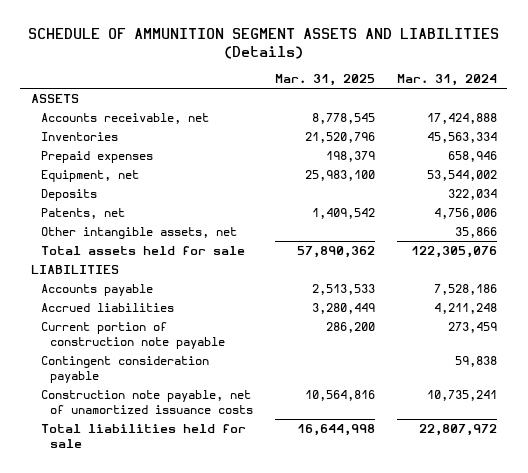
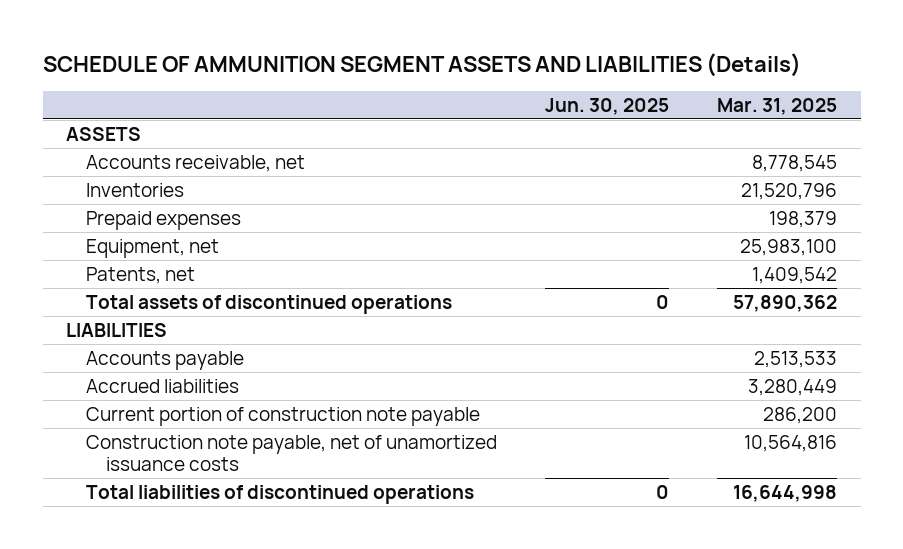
[396,74,497,87] Mar. 31, 2024 -> none
none -> [545,97,670,115] Jun. 30, 2025
[40,189,97,202] Deposits -> none
[40,227,237,240] Other intangible assets, net -> none
[40,246,245,256] Total assets held for sale -> [86,294,453,314] Total assets of discontinued operations
[40,356,209,383] Contingent consideration payable -> none
[40,424,246,448] Total liabilities held for sale -> [86,484,475,504] Total liabilities of discontinued operations

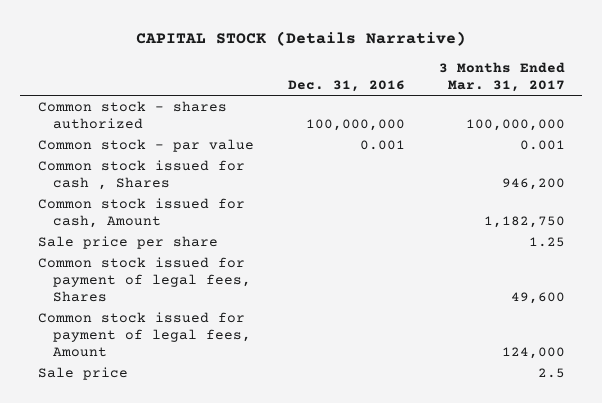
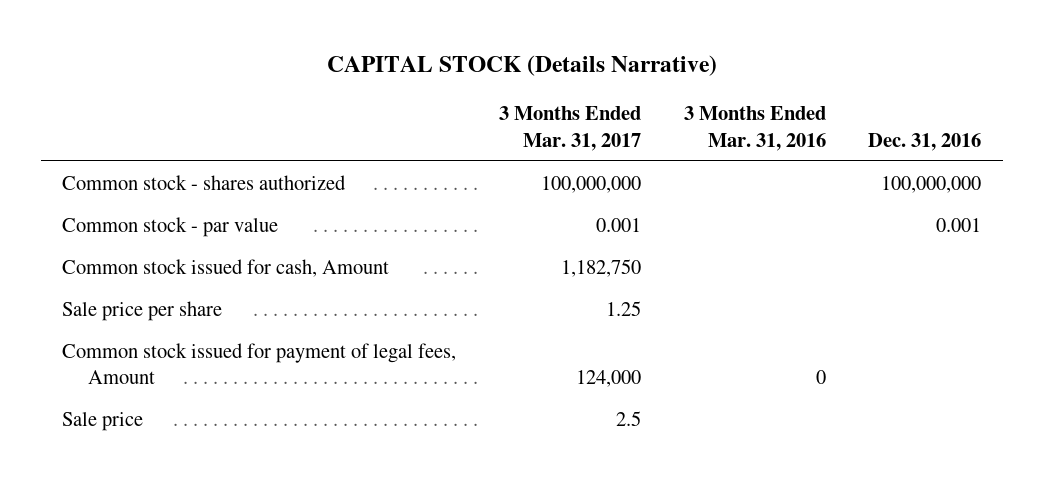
none -> [683,106,826,151] 3 Months Ended Mar. 31, 2016
[37,159,245,190] Common stock issued for cash , Shares -> none
[37,256,252,302] Common stock issued for payment of legal fees, Shares -> none

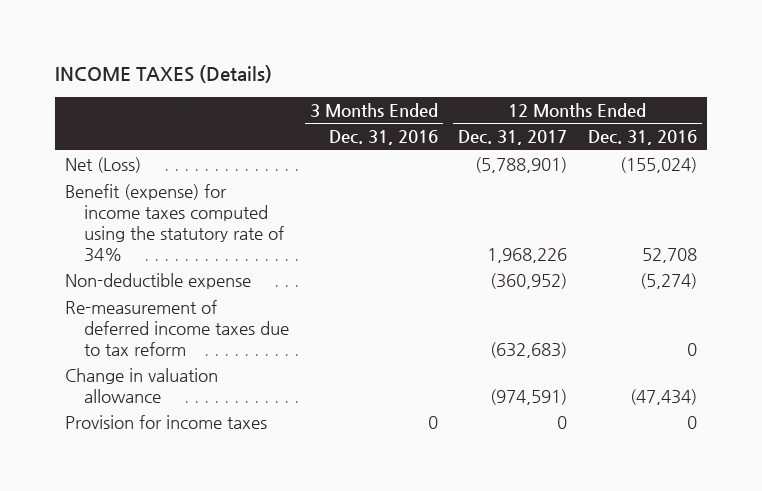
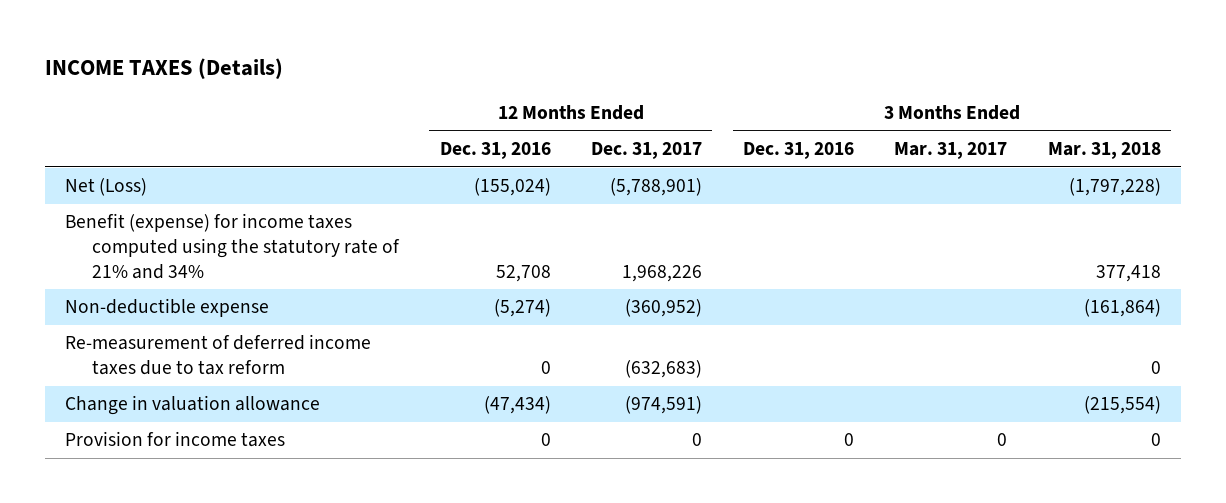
none -> [894,142,1008,160] Mar. 31, 2017
none -> [1048,142,1162,160] Mar. 31, 2018
[64,184,285,262] Benefit (expense) for income taxes computed using the statutory rate of 34% -> [65,213,400,279] Benefit (expense) for income taxes computed using the statutory rate of 21% and 34%

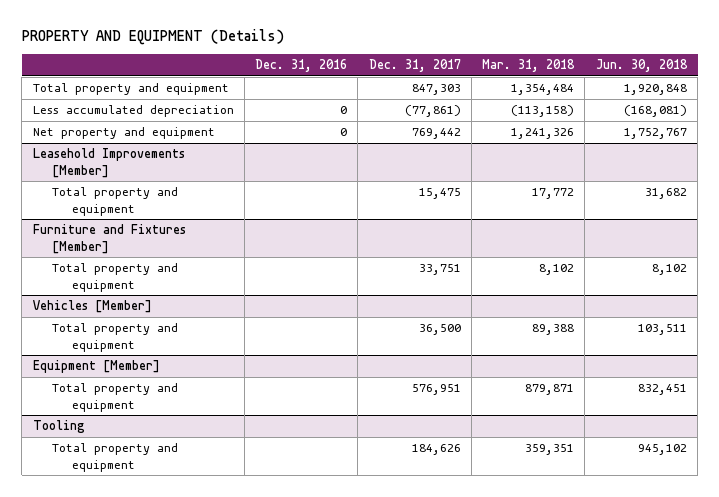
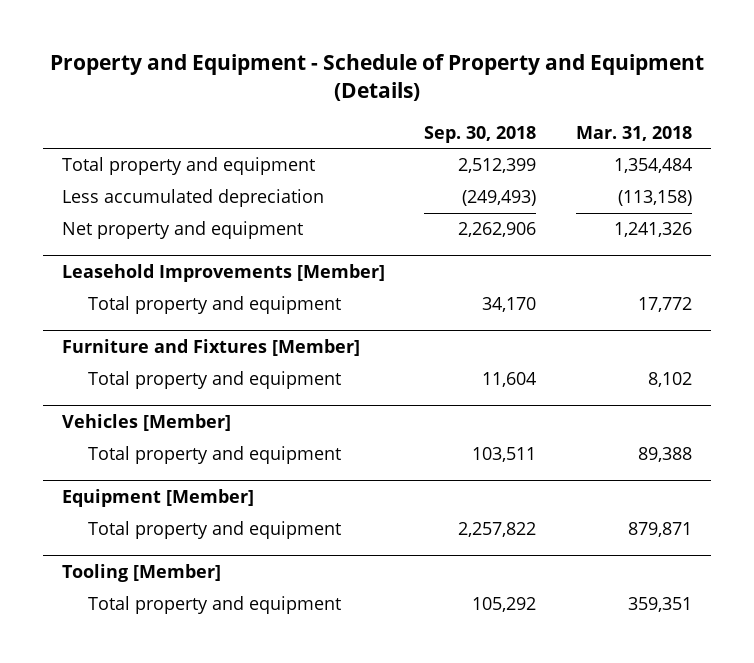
[21,29,284,46] PROPERTY AND EQUIPMENT (Details) -> [49,54,704,102] Property and Equipment - Schedule of Property and Equipment (Details)
[255,59,348,73] Dec. 31, 2016 -> none
[368,59,461,73] Dec. 31, 2017 -> none
[595,59,688,73] Jun. 30, 2018 -> none
none -> [424,125,537,143] Sep. 30, 2018
[32,420,85,434] Tooling -> [62,564,222,583] Tooling [Member]

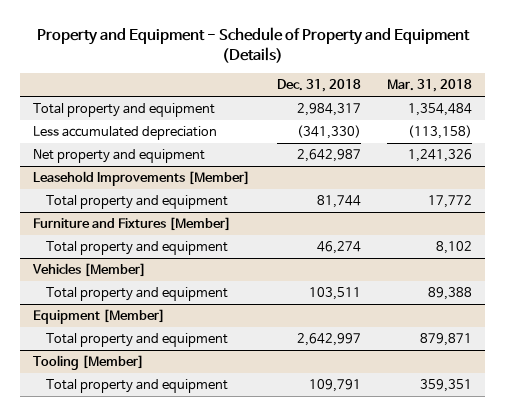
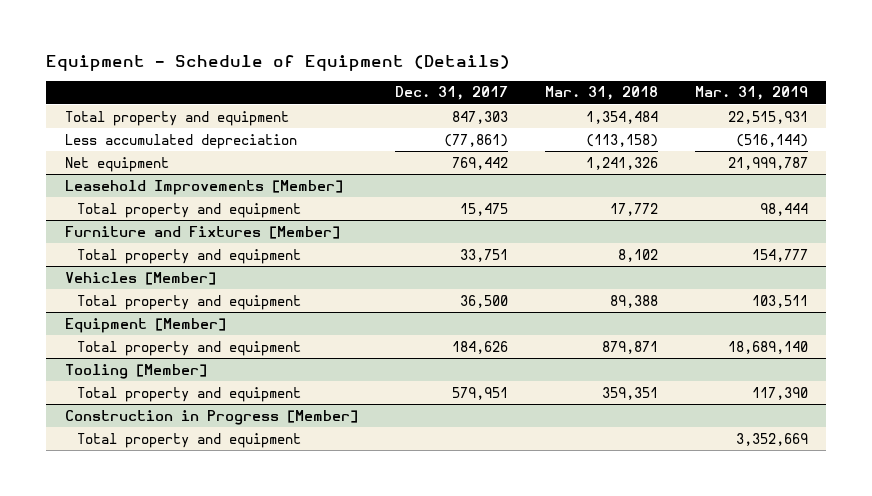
[36,27,470,64] Property and Equipment - Schedule of Property and Equipment (Details) -> [46,55,511,72] Equipment - Schedule of Equipment (Details)
[276,79,361,93] Dec. 31, 2018 -> none
none -> [394,86,508,101] Dec. 31, 2017
none -> [694,86,808,101] Mar. 31, 2019
[33,149,206,164] Net property and equipment -> [64,156,169,172] Net equipment
none -> [64,409,358,425] Construction in Progress [Member]
none -> [77,432,302,448] Total property and equipment

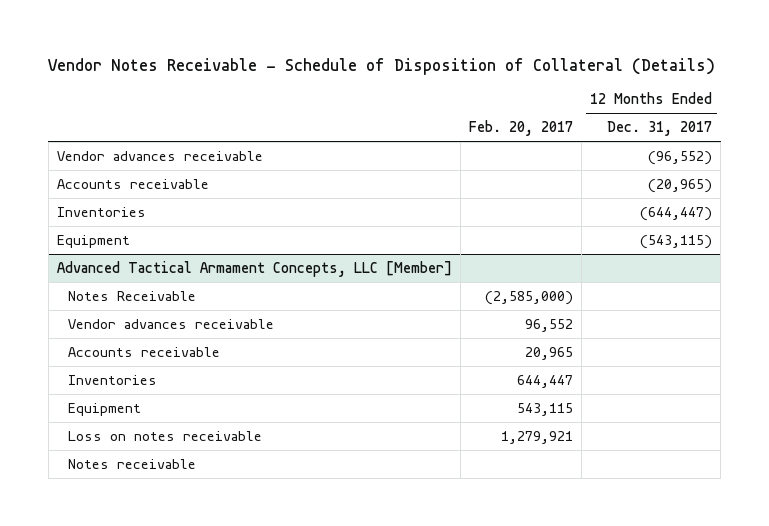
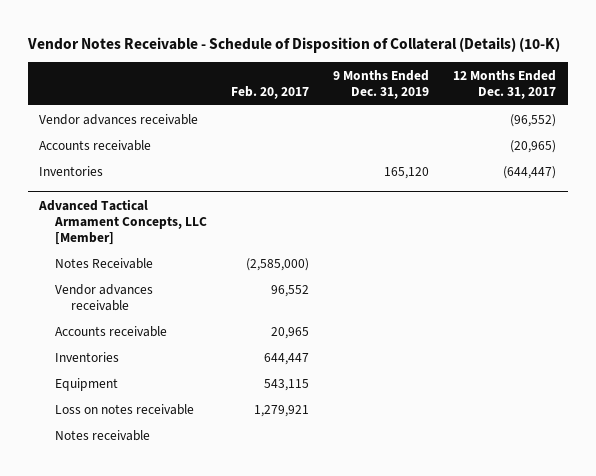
[48,57,716,75] Vendor Notes Receivable - Schedule of Disposition of Collateral (Details) -> [26,36,560,53] Vendor Notes Receivable - Schedule of Disposition of Collateral (Details) (10-K)
none -> [333,70,430,100] 9 Months Ended Dec. 31, 2019
[56,234,130,248] Equipment -> none

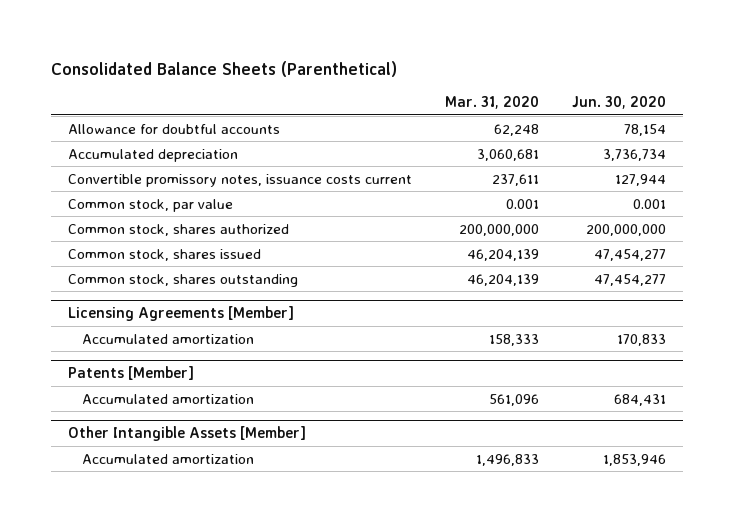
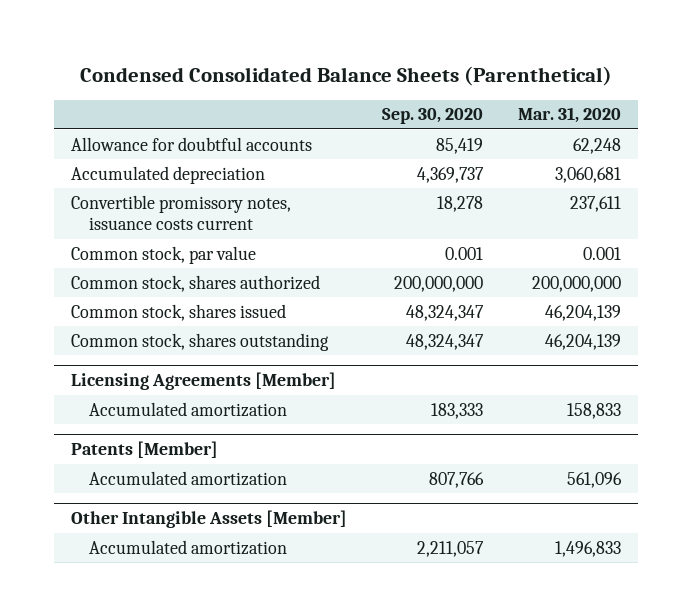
[51,60,398,77] Consolidated Balance Sheets (Parenthetical) -> [79,65,612,86] Condensed Consolidated Balance Sheets (Parenthetical)
[572,96,667,110] Jun. 30, 2020 -> none
none -> [381,108,483,125] Sep. 30, 2020
[489,333,540,346] 158,333 -> [566,402,621,419] 158,833

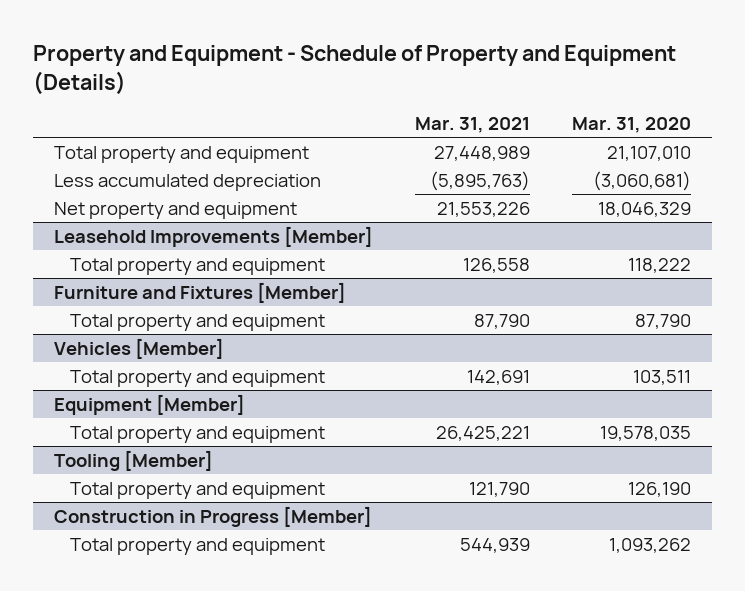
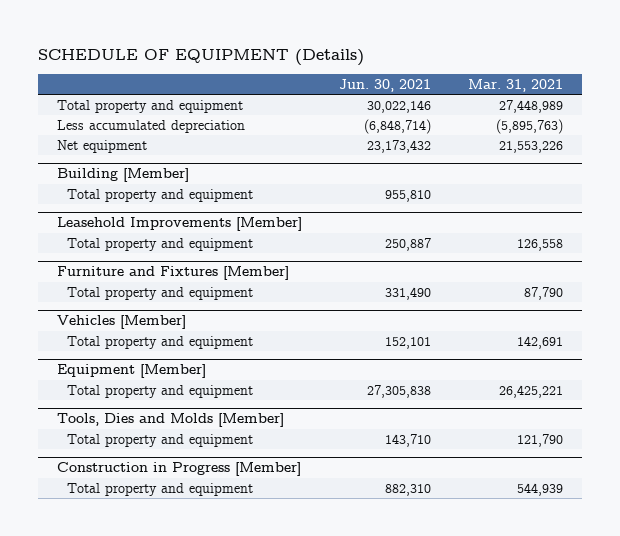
[32,45,676,96] Property and Equipment - Schedule of Property and Equipment (Details) -> [38,49,365,67] SCHEDULE OF EQUIPMENT (Details)
[572,116,692,133] Mar. 31, 2020 -> none
none -> [339,79,432,93] Jun. 30, 2021
[53,201,297,219] Net property and equipment -> [57,139,148,153] Net equipment
none -> [57,168,190,183] Building [Member]
none -> [67,188,254,202] Total property and equipment
[53,449,213,471] Tooling [Member] -> [57,413,285,428] Tools, Dies and Molds [Member]

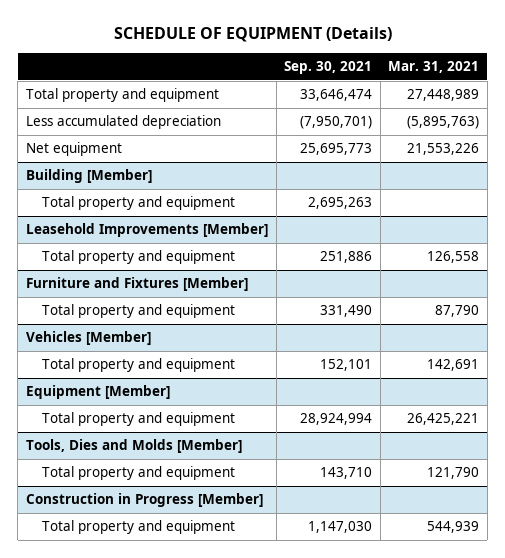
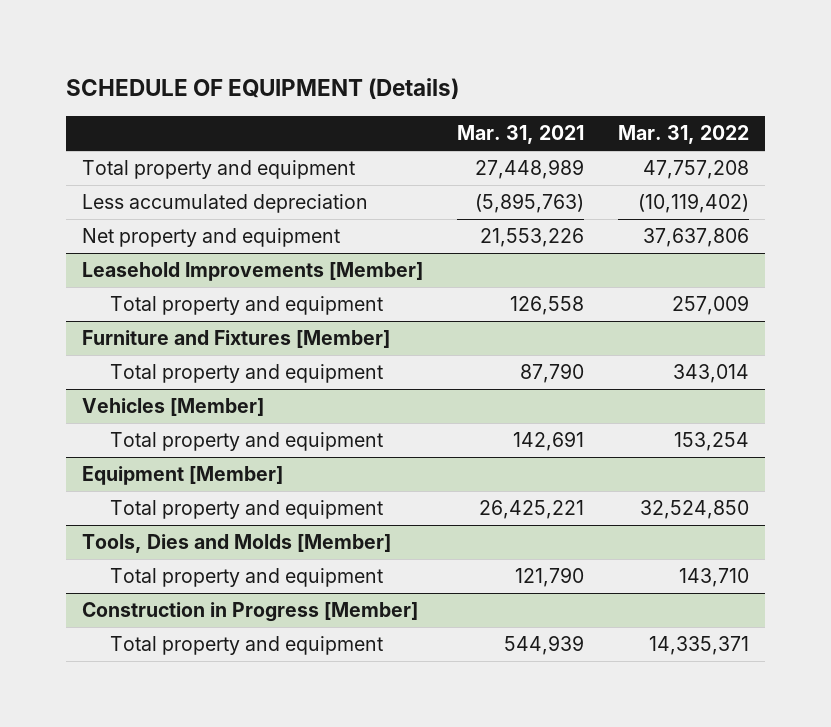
[284,61,373,75] Sep. 30, 2021 -> none
none -> [617,125,749,145] Mar. 31, 2022
[25,169,152,184] Building [Member] -> none
[41,196,235,211] Total property and equipment -> none
[25,142,122,157] Net equipment -> [82,228,341,248] Net property and equipment

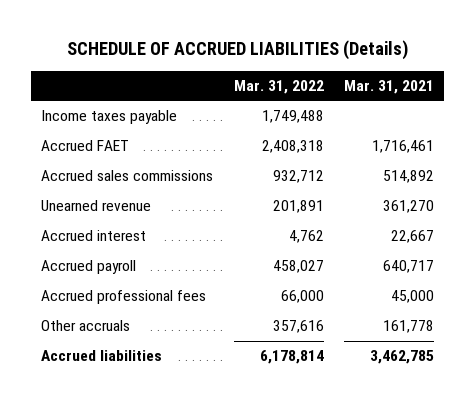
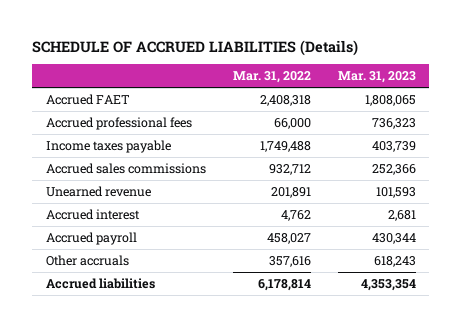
[344,80,435,95] Mar. 31, 2021 -> none
none -> [337,71,416,84] Mar. 31, 2023
[41,290,207,305] Accrued professional fees -> [45,117,192,131] Accrued professional fees
[41,110,178,125] Income taxes payable -> [45,140,171,154] Income taxes payable

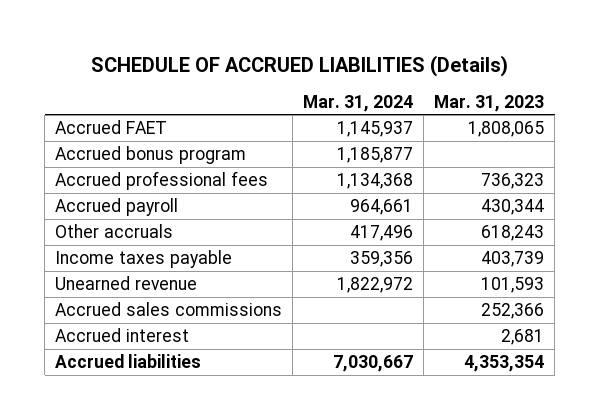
[232,71,311,84] Mar. 31, 2022 -> none
none -> [303,94,414,112] Mar. 31, 2024
none -> [55,145,247,164] Accrued bonus program
[45,232,137,246] Accrued payroll -> [55,197,179,216] Accrued payroll
[45,255,129,267] Other accruals -> [55,223,174,238] Other accruals
[45,163,206,175] Accrued sales commissions -> [55,301,283,316] Accrued sales commissions

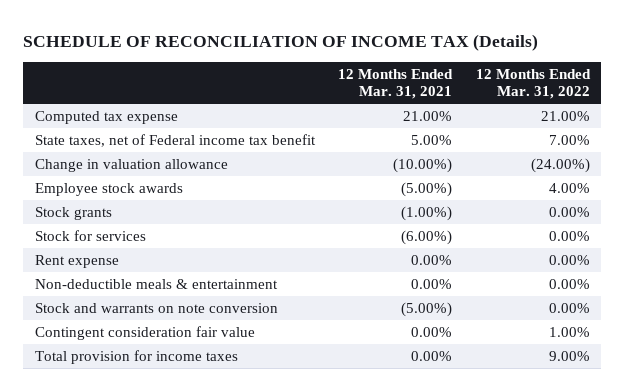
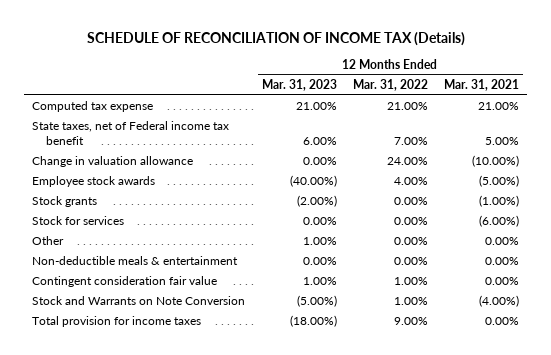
none -> [261,79,337,92] Mar. 31, 2023
[530,157,590,173] (24.00%) -> [386,157,428,166] 24.00%
[35,254,120,268] Rent expense -> none
none -> [32,236,65,246] Other
[35,302,279,313] Stock and warrants on note conversion -> none
none -> [32,296,246,306] Stock and Warrants on Note Conversion

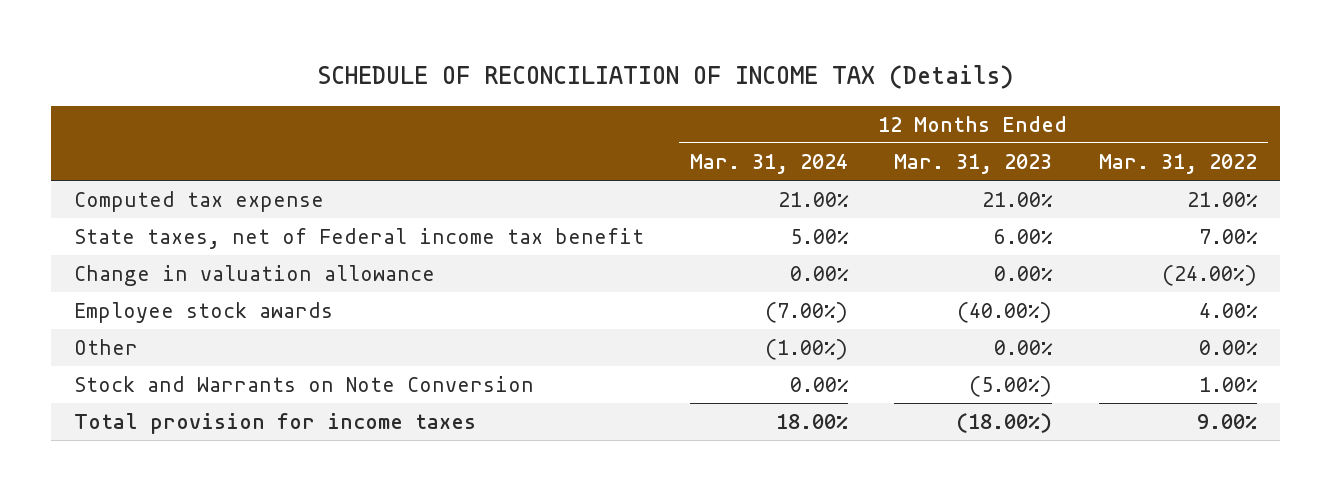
[443,79,519,92] Mar. 31, 2021 -> none
none -> [690,153,849,174] Mar. 31, 2024
[386,157,428,166] 24.00% -> [1161,264,1257,286] (24.00%)
[32,196,98,208] Stock grants -> none
[32,216,125,226] Stock for services -> none
[32,256,239,266] Non-deductible meals & entertainment -> none
[32,276,218,288] Contingent consideration fair value -> none
[302,237,337,246] 1.00% -> [994,339,1054,355] 0.00%

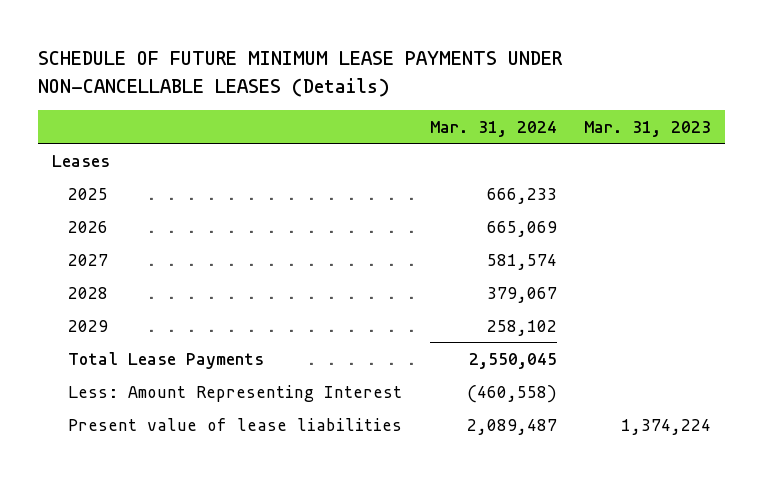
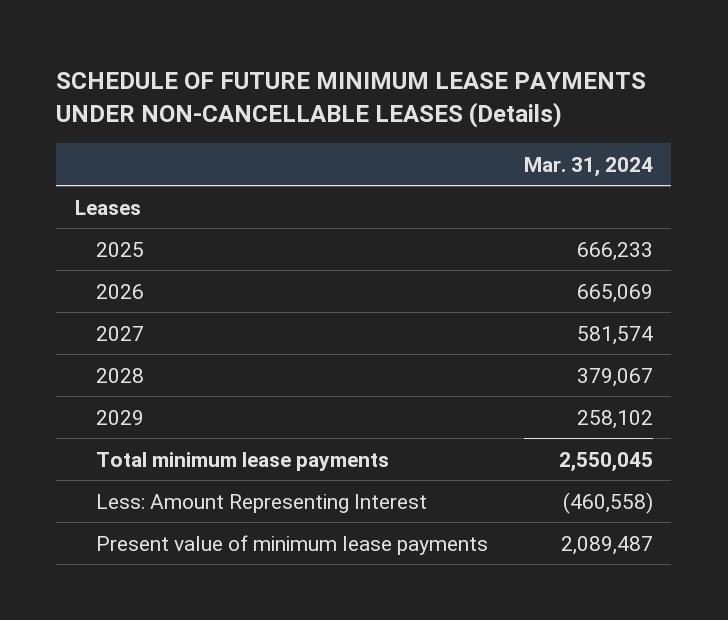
[584,120,712,137] Mar. 31, 2023 -> none
[67,351,264,369] Total Lease Payments -> [95,451,389,471] Total minimum lease payments
[67,417,402,431] Present value of lease liabilities -> [95,534,488,555] Present value of minimum lease payments

